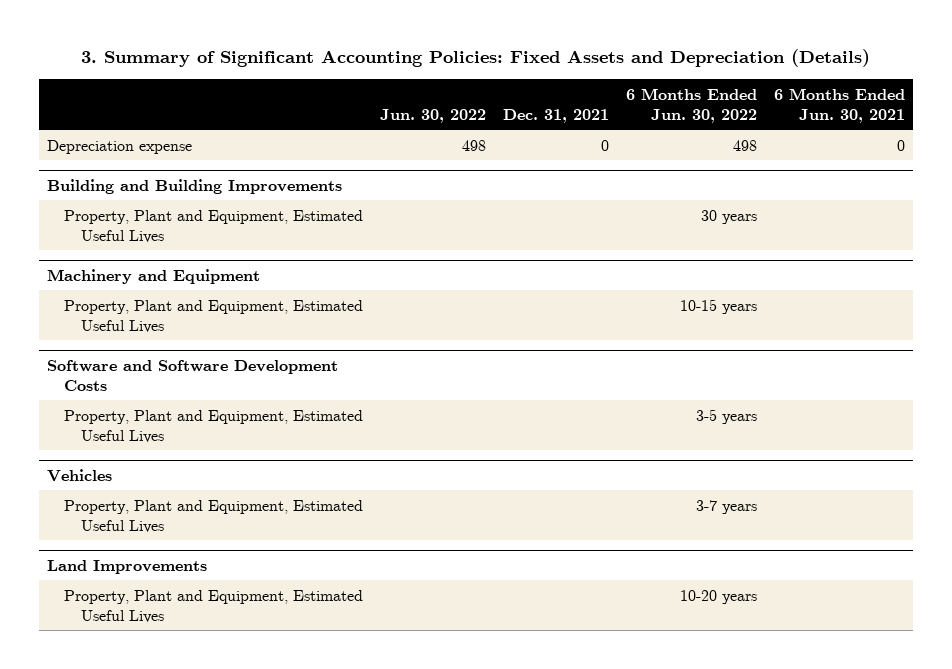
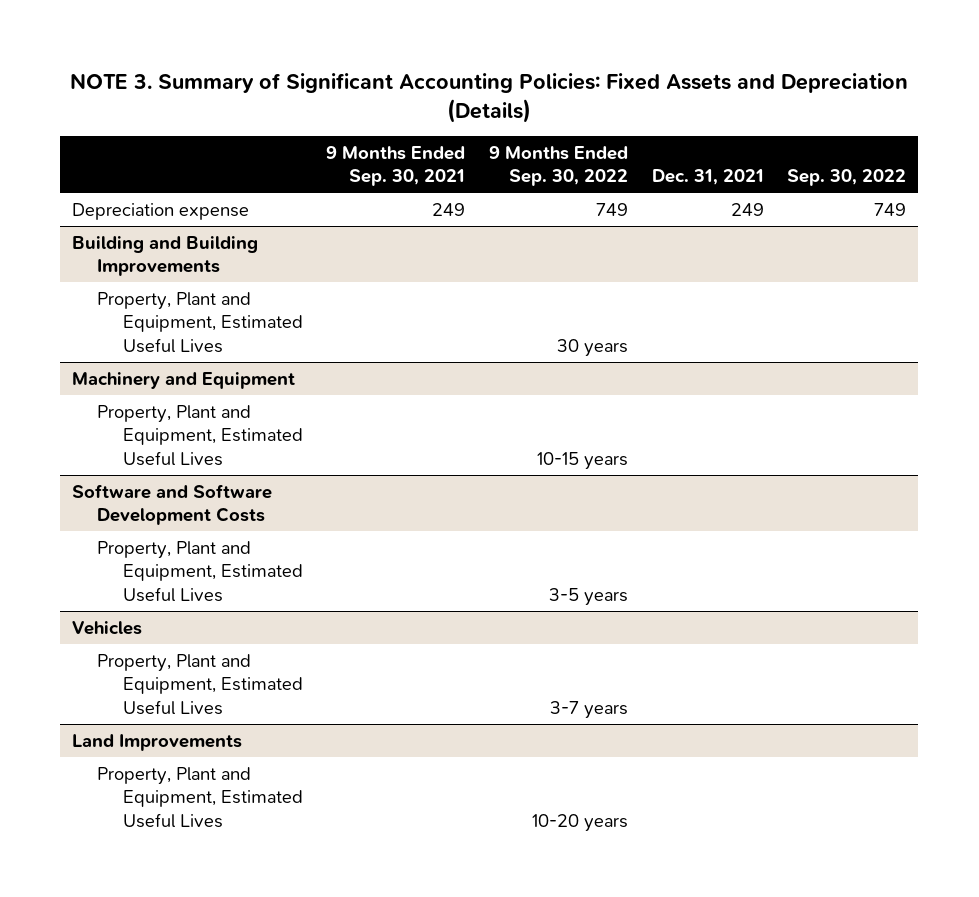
[81,49,871,68] 3. Summary of Significant Accounting Policies: Fixed Assets and Depreciation (Details) -> [70,72,909,123] NOTE 3. Summary of Significant Accounting Policies: Fixed Assets and Depreciation (Details)
[380,108,487,123] Jun. 30, 2022 -> none
[625,87,757,123] 6 Months Ended Jun. 30, 2022 -> none
[773,87,905,123] 6 Months Ended Jun. 30, 2021 -> none
none -> [326,145,466,187] 9 Months Ended Sep. 30, 2021
none -> [489,145,629,187] 9 Months Ended Sep. 30, 2022
none -> [787,169,907,187] Sep. 30, 2022
[601,139,610,151] 0 -> [730,202,764,216] 249

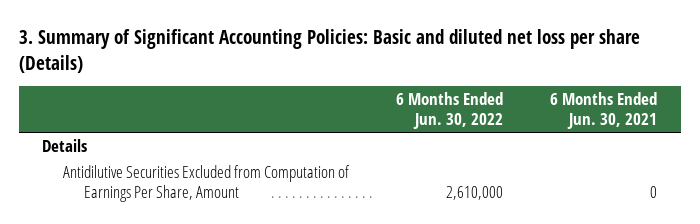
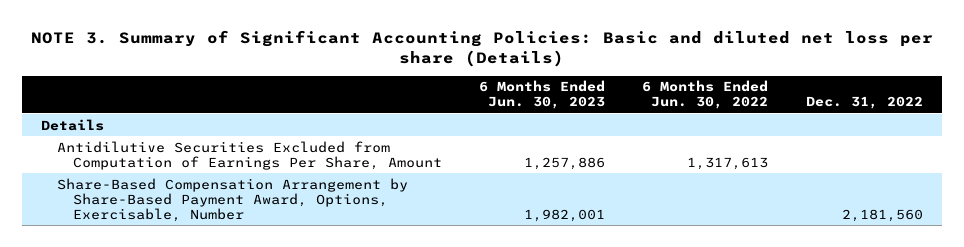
[18,29,640,73] 3. Summary of Significant Accounting Policies: Basic and diluted net loss per share (Details) -> [31,29,934,67] NOTE 3. Summary of Significant Accounting Policies: Basic and diluted net loss per share (Details)
[550,92,658,130] 6 Months Ended Jun. 30, 2021 -> none
none -> [478,80,605,110] 6 Months Ended Jun. 30, 2023
none -> [805,96,923,110] Dec. 31, 2022
[446,186,504,201] 2,610,000 -> [687,156,769,170] 1,317,613
none -> [56,177,408,222] Share-Based Compensation Arrangement by Share-Based Payment Award, Options, Exercisable, Number

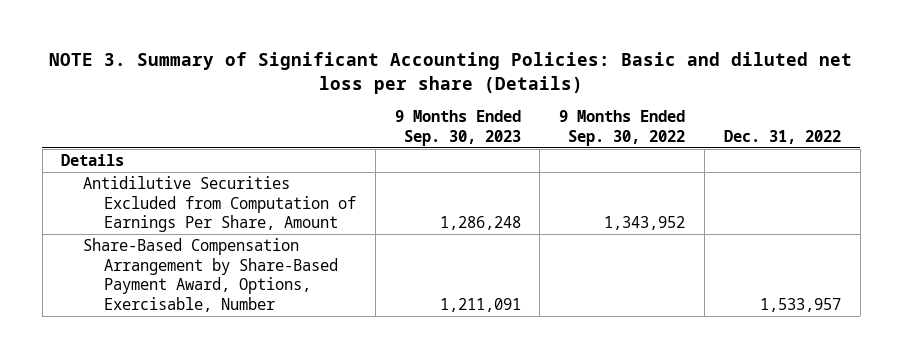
[478,80,605,110] 6 Months Ended Jun. 30, 2023 -> none
[642,80,769,110] 6 Months Ended Jun. 30, 2022 -> none
none -> [394,110,521,146] 9 Months Ended Sep. 30, 2023
none -> [559,110,686,146] 9 Months Ended Sep. 30, 2022
[841,208,923,222] 2,181,560 -> [759,297,841,312] 1,533,957

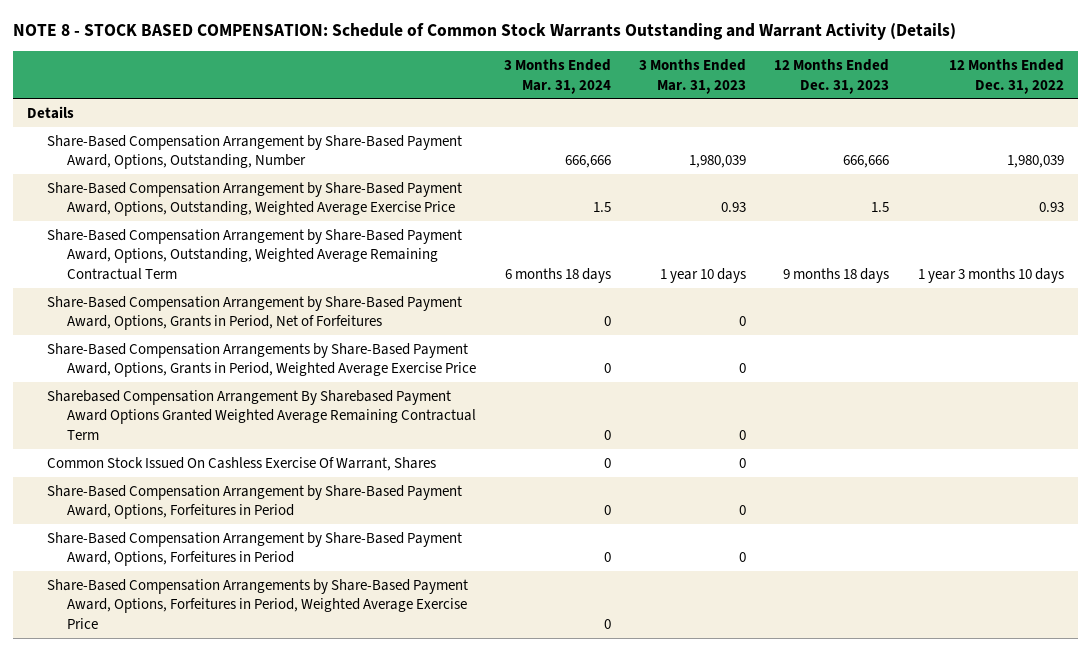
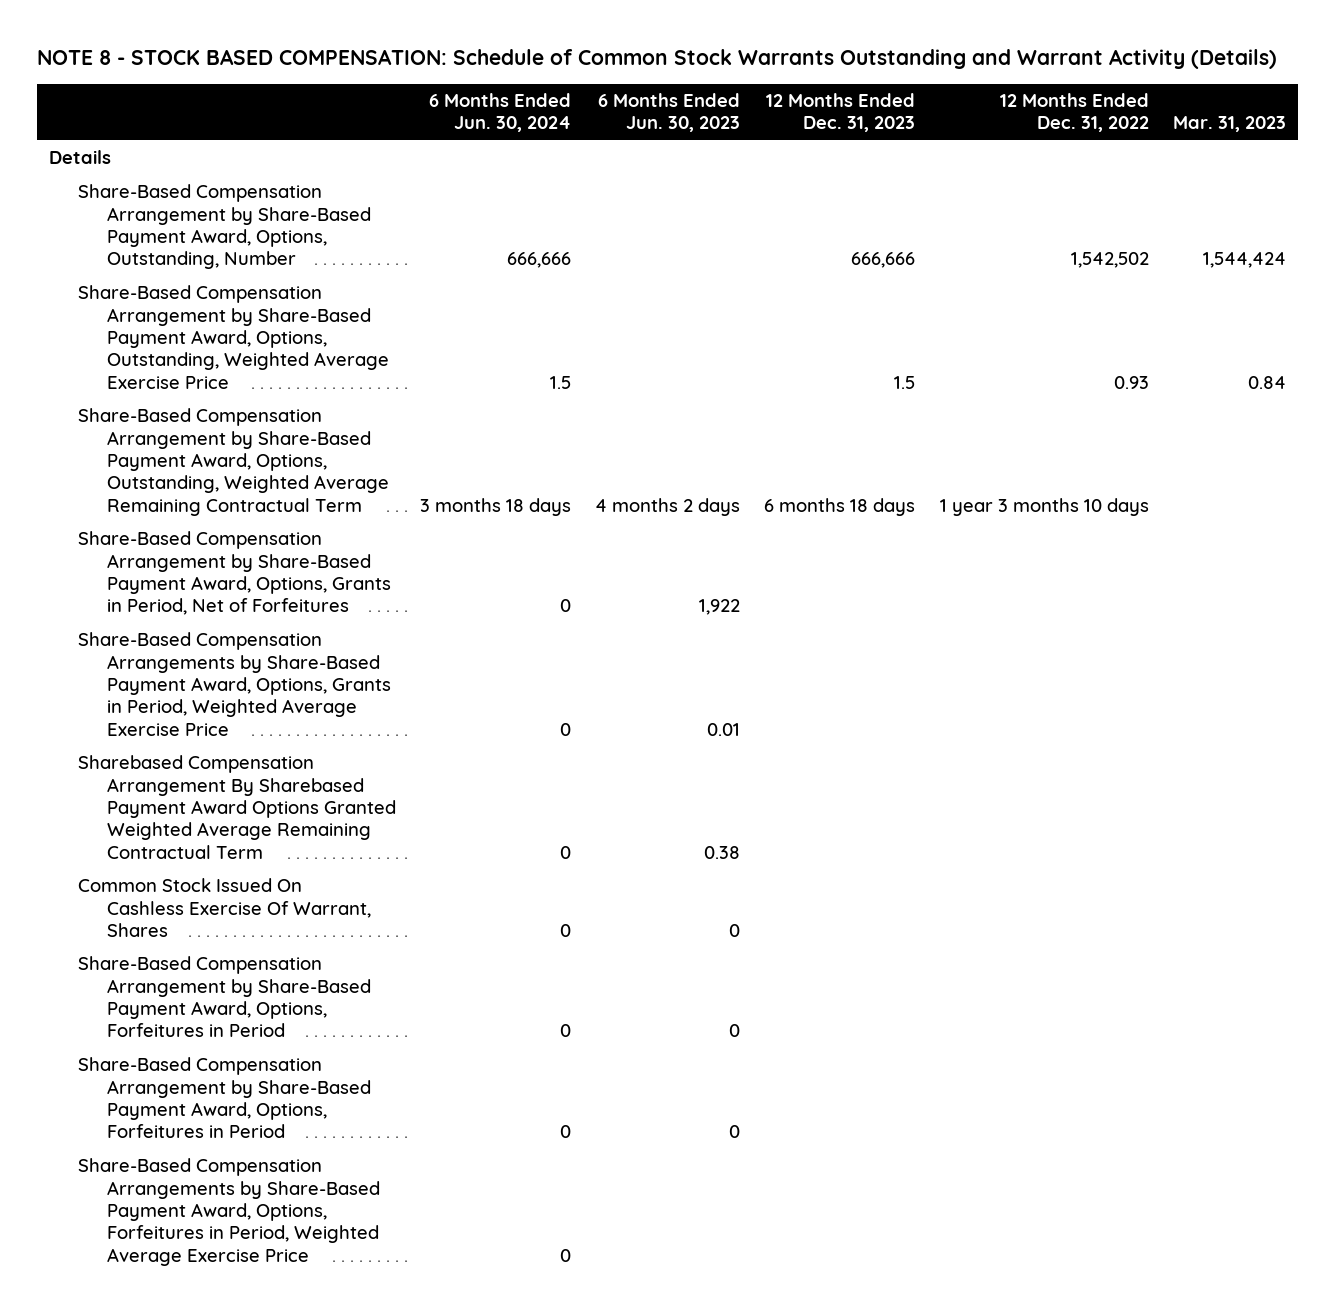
[504,59,612,94] 3 Months Ended Mar. 31, 2024 -> none
[639,59,747,94] 3 Months Ended Mar. 31, 2023 -> none
none -> [428,92,571,133] 6 Months Ended Jun. 30, 2024
none -> [598,92,741,133] 6 Months Ended Jun. 30, 2023
none -> [1173,116,1287,133] Mar. 31, 2023
[1006,155,1064,169] 1,980,039 -> [1070,252,1149,269] 1,542,502
[783,267,890,283] 9 months 18 days -> [764,497,916,516] 6 months 18 days

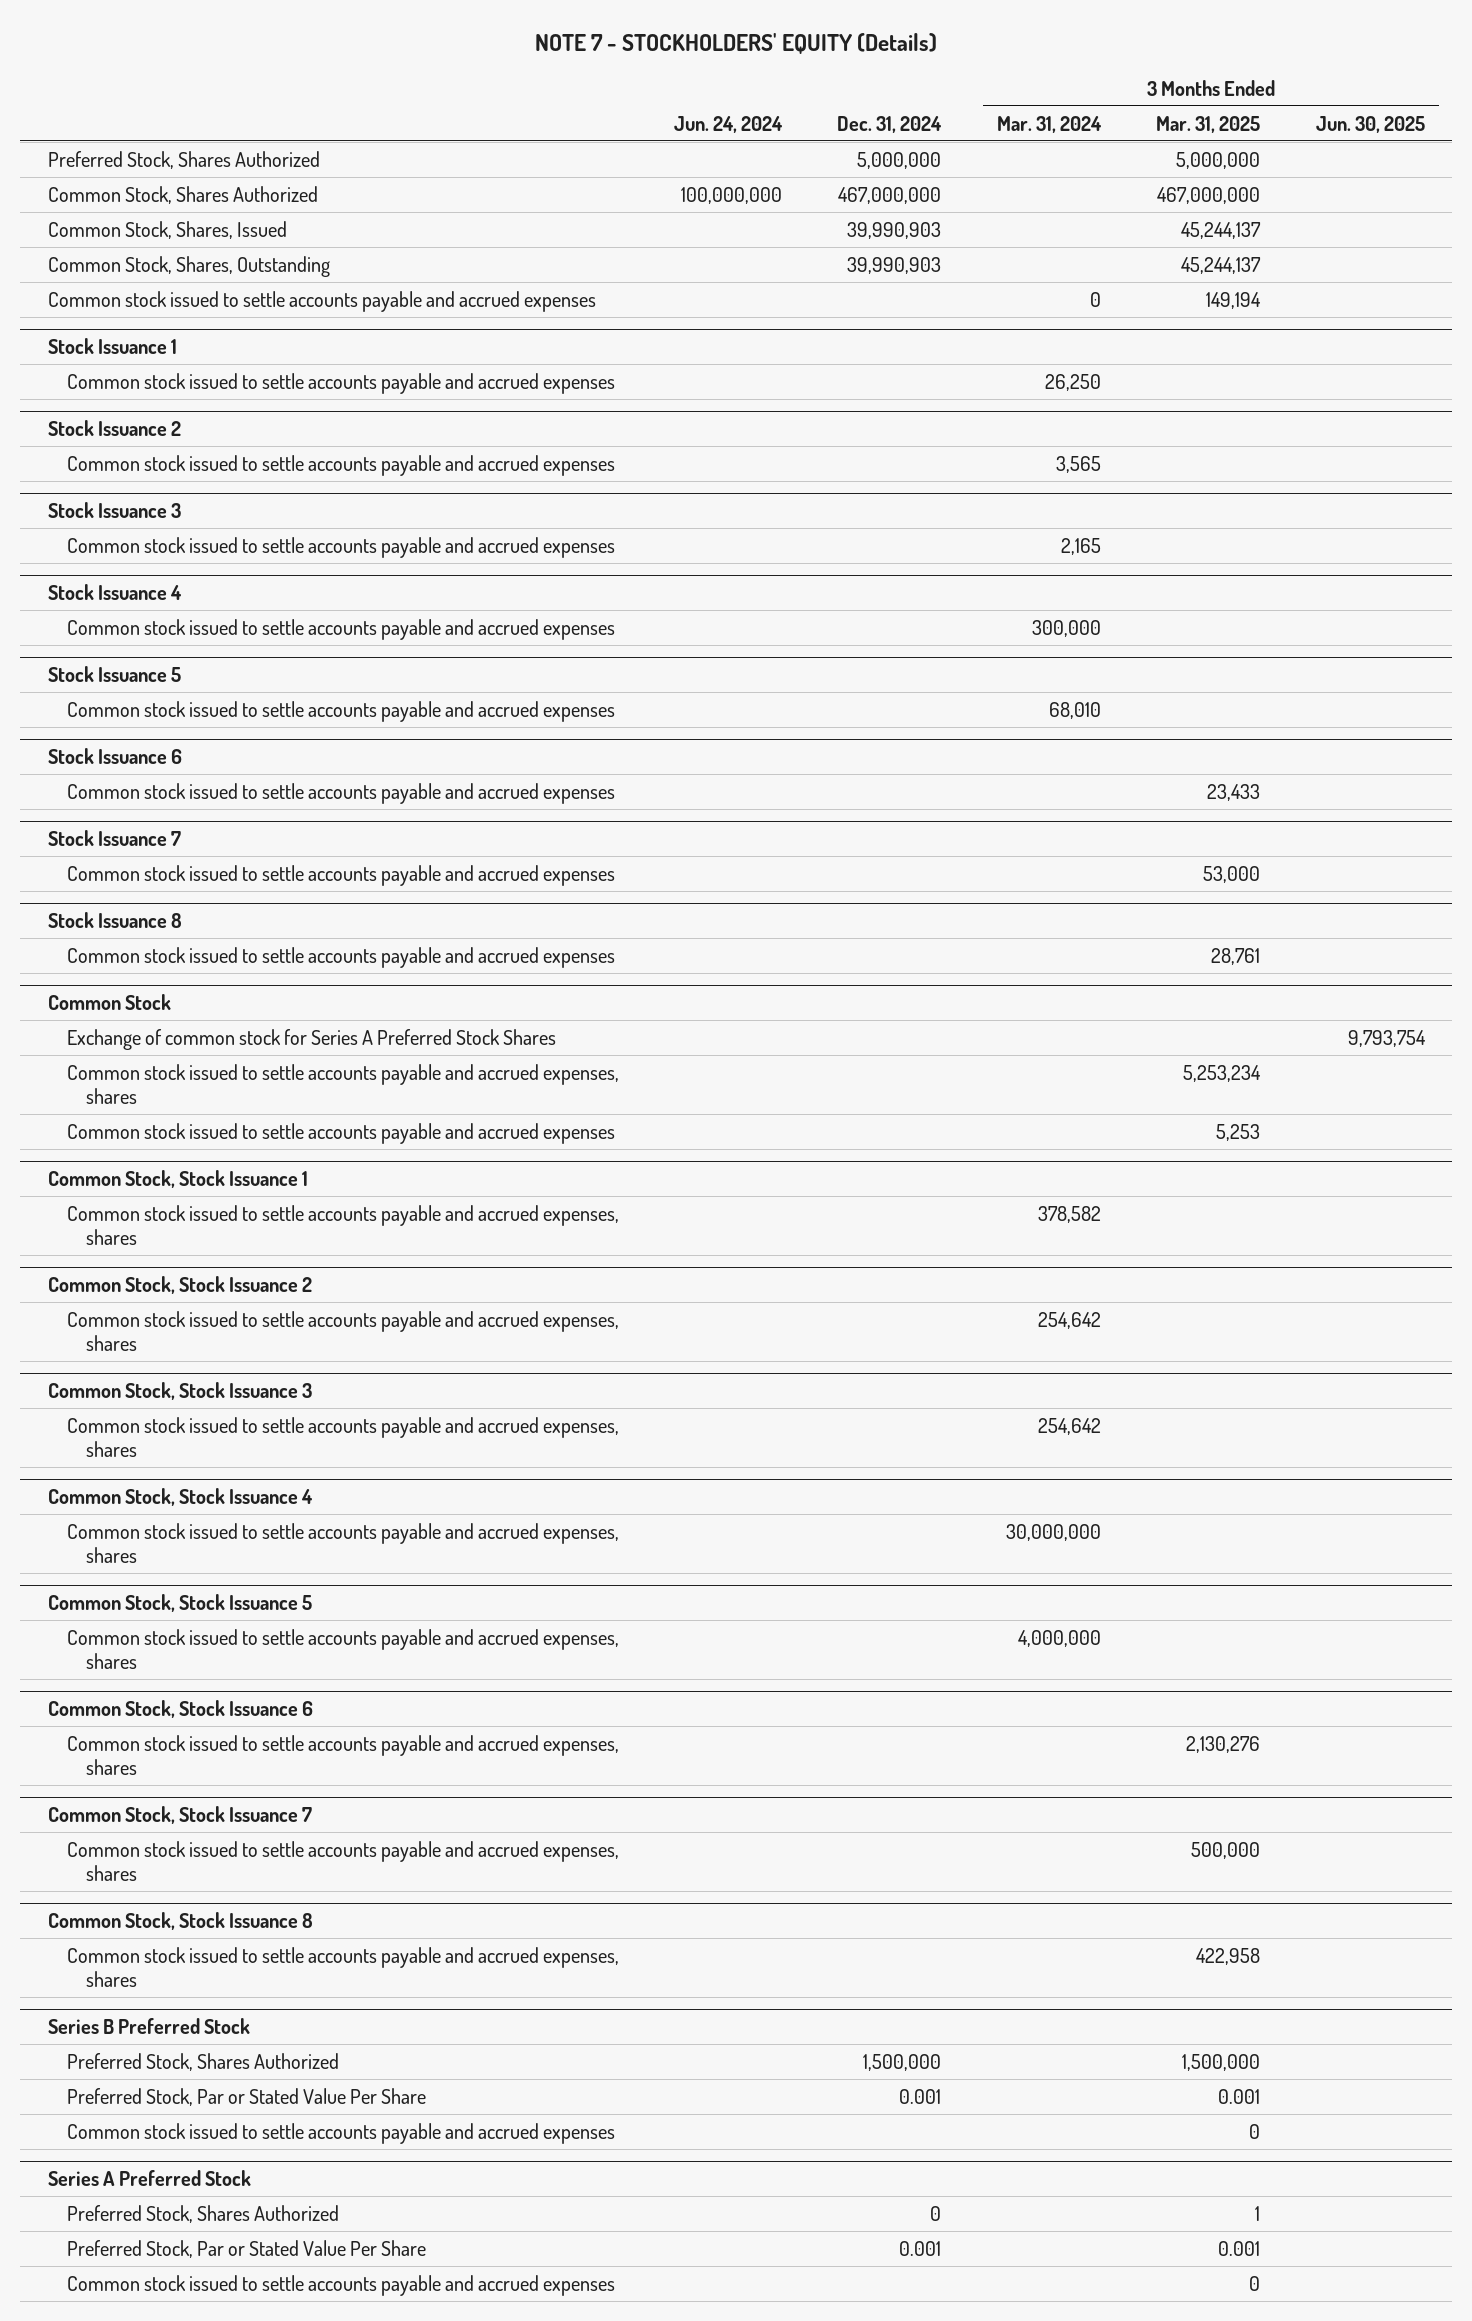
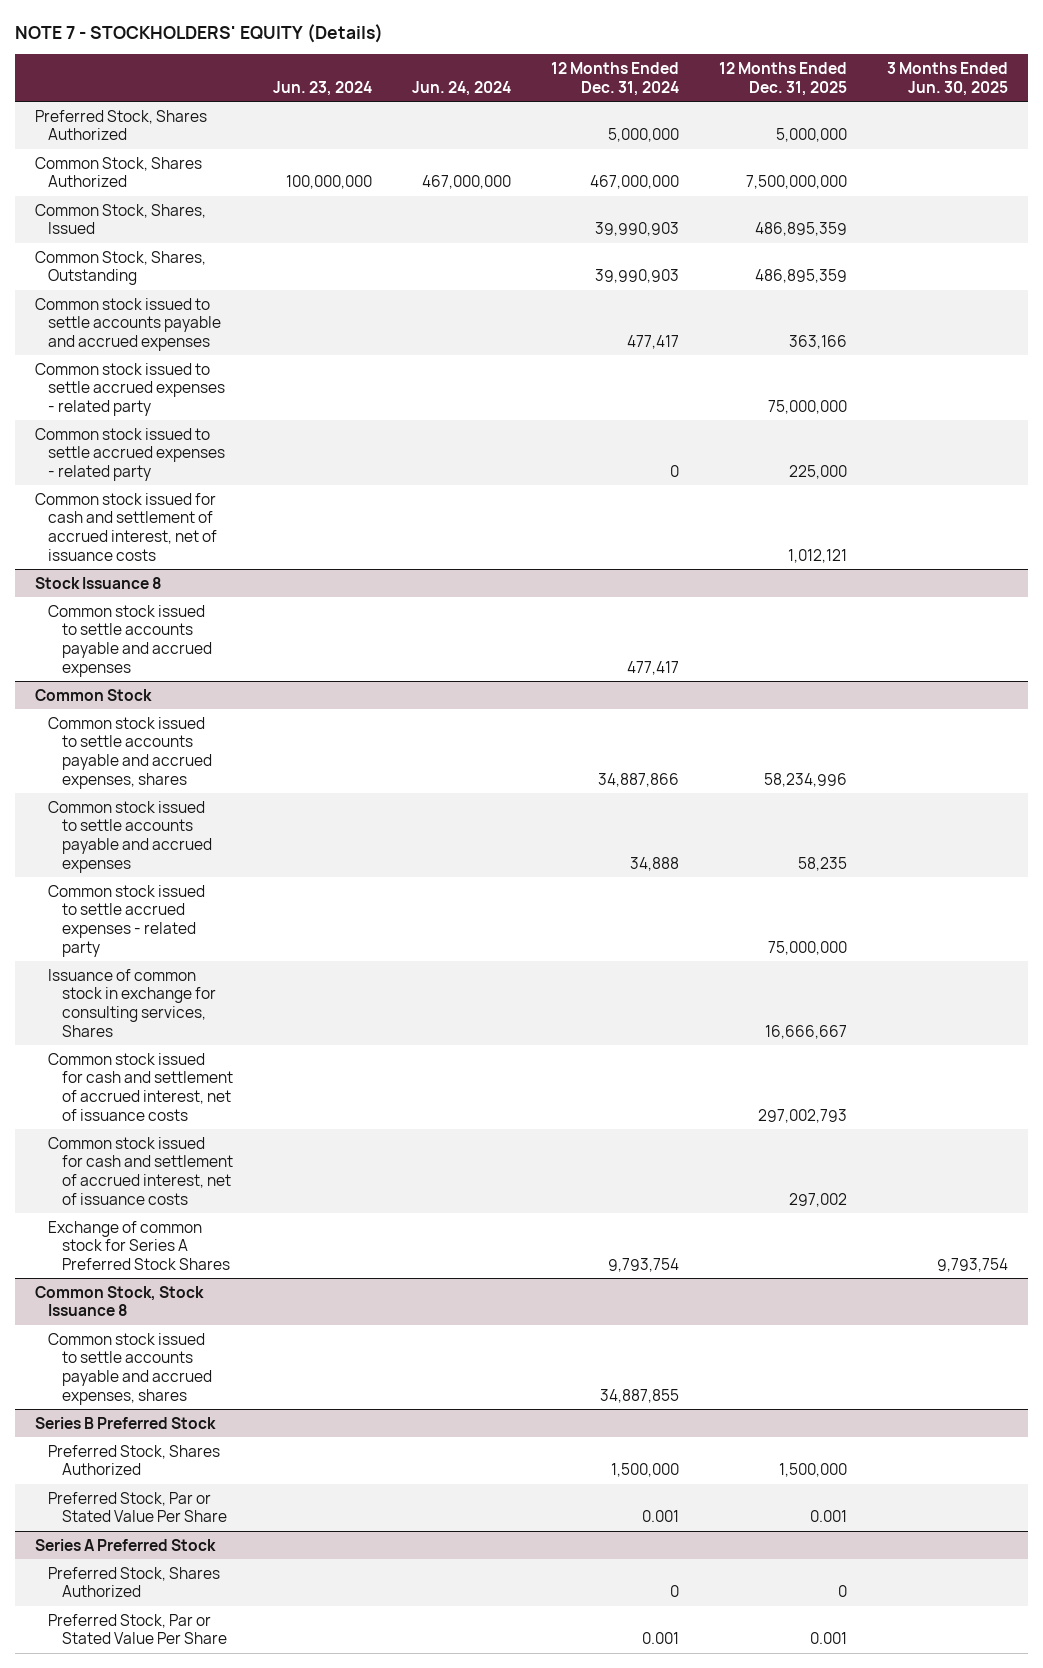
[837,115,943,133] Dec. 31, 2024 -> none
[996,115,1102,133] Mar. 31, 2024 -> none
[1156,115,1261,133] Mar. 31, 2025 -> none
none -> [272,80,372,96] Jun. 23, 2024
none -> [550,62,679,96] 12 Months Ended Dec. 31, 2024
none -> [719,62,848,96] 12 Months Ended Dec. 31, 2025
[681,186,783,204] 100,000,000 -> [421,175,511,190] 467,000,000
[47,337,177,354] Stock Issuance 1 -> none
[66,372,615,394] Common stock issued to settle accounts payable and accrued expenses -> none
[47,419,181,436] Stock Issuance 2 -> none
[66,454,615,476] Common stock issued to settle accounts payable and accrued expenses -> none
[47,501,181,518] Stock Issuance 3 -> none
[66,536,615,558] Common stock issued to settle accounts payable and accrued expenses -> none
[47,583,182,600] Stock Issuance 4 -> none
[66,618,615,640] Common stock issued to settle accounts payable and accrued expenses -> none
[47,665,181,682] Stock Issuance 5 -> none
[66,700,615,722] Common stock issued to settle accounts payable and accrued expenses -> none
[47,747,182,764] Stock Issuance 6 -> none
[66,782,615,804] Common stock issued to settle accounts payable and accrued expenses -> none
[47,829,181,846] Stock Issuance 7 -> none
[66,864,615,886] Common stock issued to settle accounts payable and accrued expenses -> none
none -> [35,362,226,417] Common stock issued to settle accrued expenses - related party
none -> [35,427,226,482] Common stock issued to settle accrued expenses - related party
none -> [35,492,218,561] Common stock issued for cash and settlement of accrued interest, net of issuance costs
[47,1169,308,1188] Common Stock, Stock Issuance 1 -> none
[66,1204,619,1245] Common stock issued to settle accounts payable and accrued expenses, shares -> none
[47,1275,312,1294] Common Stock, Stock Issuance 2 -> none
[66,1310,619,1351] Common stock issued to settle accounts payable and accrued expenses, shares -> none
[47,1381,312,1400] Common Stock, Stock Issuance 3 -> none
[66,1416,619,1457] Common stock issued to settle accounts payable and accrued expenses, shares -> none
[47,1487,313,1506] Common Stock, Stock Issuance 4 -> none
[66,1522,619,1563] Common stock issued to settle accounts payable and accrued expenses, shares -> none
[47,1593,312,1612] Common Stock, Stock Issuance 5 -> none
[66,1628,619,1669] Common stock issued to settle accounts payable and accrued expenses, shares -> none
[47,1699,313,1718] Common Stock, Stock Issuance 6 -> none
[66,1734,619,1775] Common stock issued to settle accounts payable and accrued expenses, shares -> none
[47,1805,312,1824] Common Stock, Stock Issuance 7 -> none
[66,1840,619,1881] Common stock issued to settle accounts payable and accrued expenses, shares -> none
none -> [48,884,206,957] Common stock issued to settle accrued expenses - related party
none -> [48,968,216,1037] Issuance of common stock in exchange for consulting services, Shares
none -> [48,1052,233,1121] Common stock issued for cash and settlement of accrued interest, net of issuance costs
none -> [48,1136,233,1205] Common stock issued for cash and settlement of accrued interest, net of issuance costs
[66,1028,556,1050] Exchange of common stock for Series A Preferred Stock Shares -> [48,1220,230,1271] Exchange of common stock for Series A Preferred Stock Shares
[66,2122,615,2144] Common stock issued to settle accounts payable and accrued expenses -> none
[66,2274,615,2296] Common stock issued to settle accounts payable and accrued expenses -> none

